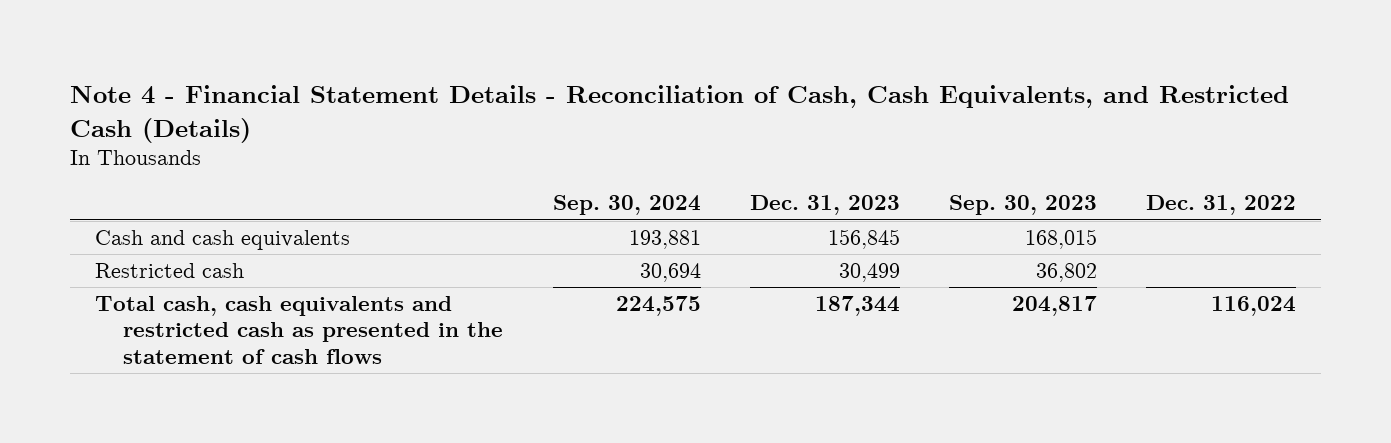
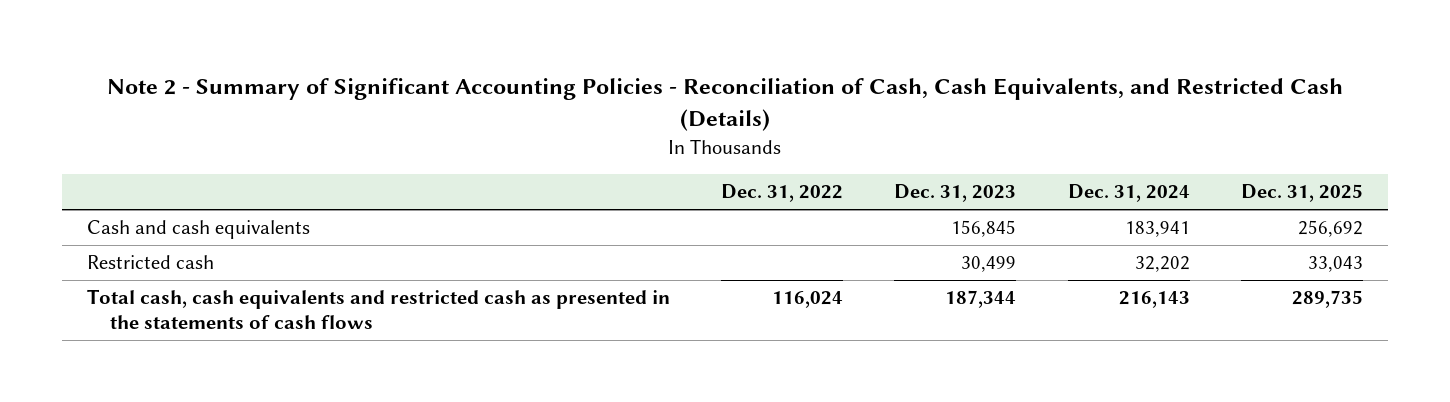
[70,85,1290,143] Note 4 - Financial Statement Details - Reconciliation of Cash, Cash Equivalents, and Restricted Cash (Details) -> [106,77,1343,131] Note 2 - Summary of Significant Accounting Policies - Reconciliation of Cash, Cash Equivalents, and Restricted Cash (Details)
[552,195,701,216] Sep. 30, 2024 -> none
[949,195,1098,216] Sep. 30, 2023 -> none
none -> [1067,184,1190,203] Dec. 31, 2024
none -> [1240,184,1363,203] Dec. 31, 2025
[95,295,504,364] Total cash, cash equivalents and restricted cash as presented in the statement of cash flows -> [87,289,671,330] Total cash, cash equivalents and restricted cash as presented in the statements of cash flows

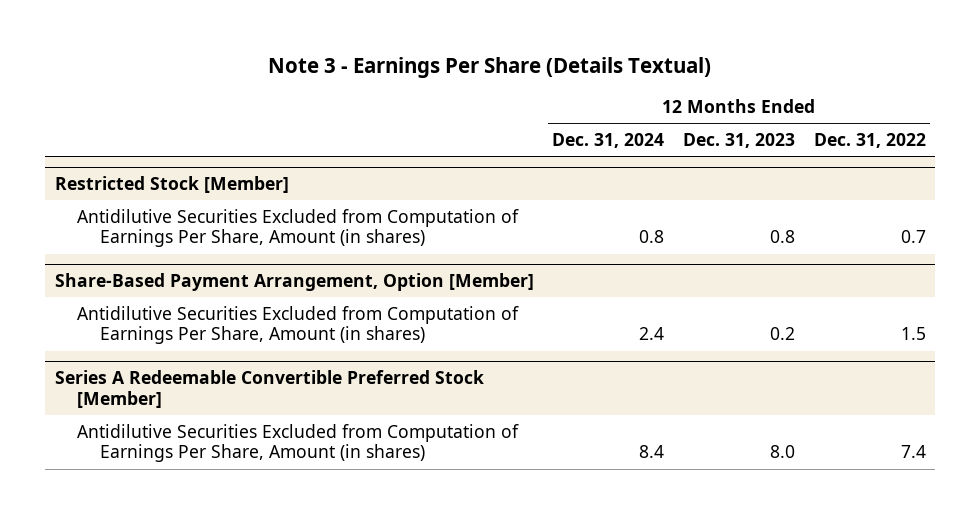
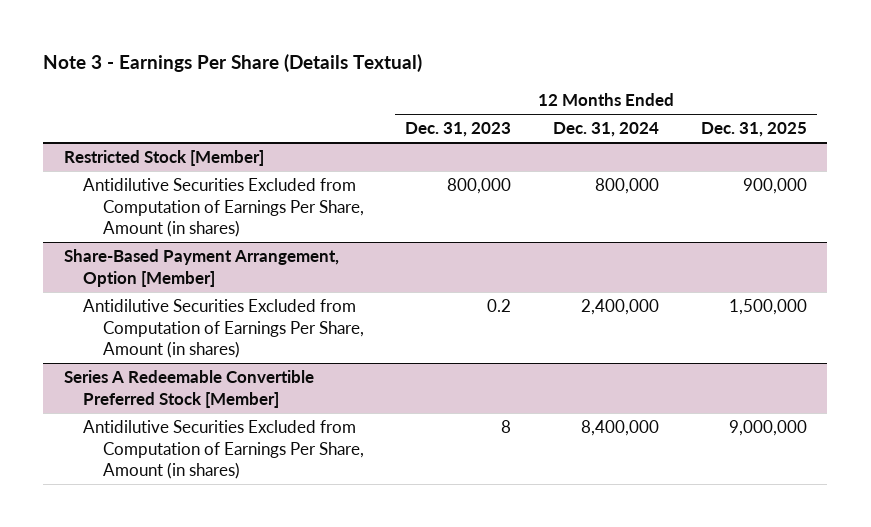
[813,133,926,149] Dec. 31, 2022 -> none
none -> [700,122,807,138] Dec. 31, 2025
[639,230,665,244] 0.8 -> [594,178,659,195] 800,000
[770,230,796,244] 0.8 -> [447,178,512,195] 800,000
[639,327,665,341] 2.4 -> [580,299,659,316] 2,400,000
[639,445,665,459] 8.4 -> [580,420,659,437] 8,400,000
[770,445,796,459] 8.0 -> [501,420,512,434] 8

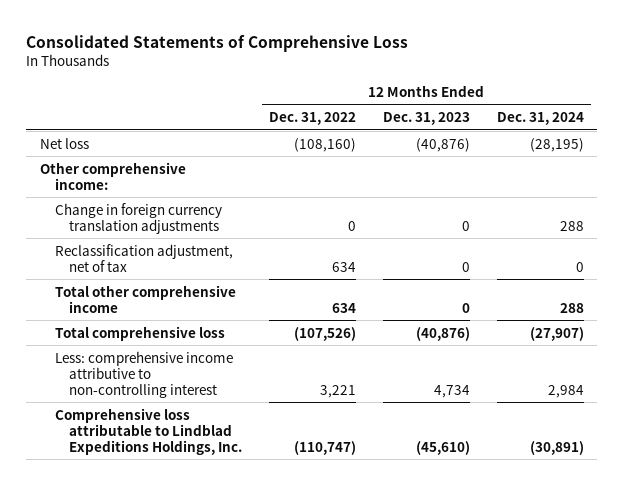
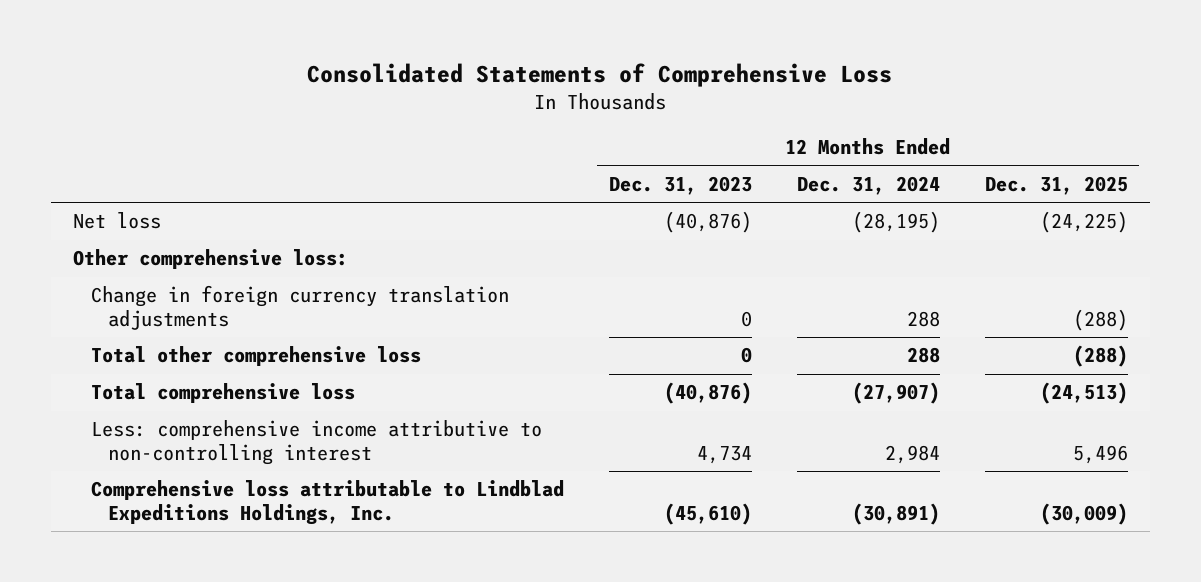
[269,112,357,126] Dec. 31, 2022 -> none
none -> [984,176,1128,196] Dec. 31, 2025
[39,161,186,190] Other comprehensive income: -> [73,249,349,270] Other comprehensive loss:
[54,243,233,272] Reclassification adjustment, net of tax -> none
[54,284,236,313] Total other comprehensive income -> [90,346,421,367] Total other comprehensive loss

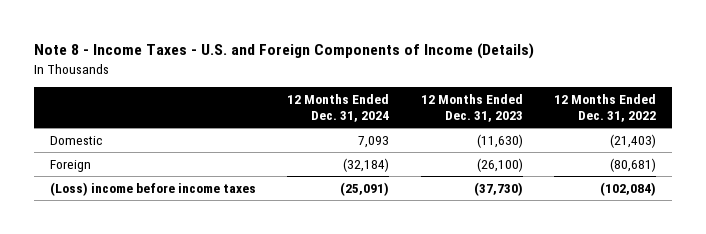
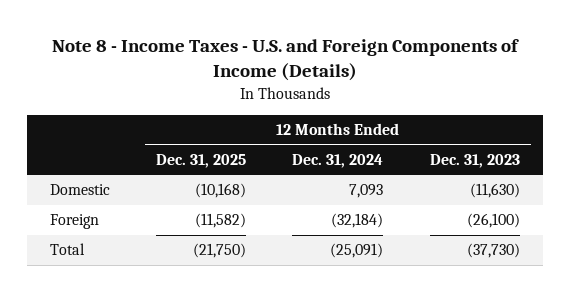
[553,93,656,123] 12 Months Ended Dec. 31, 2022 -> none
none -> [156,153,247,168] Dec. 31, 2025
[49,181,256,196] (Loss) income before income taxes -> [49,243,85,256] Total

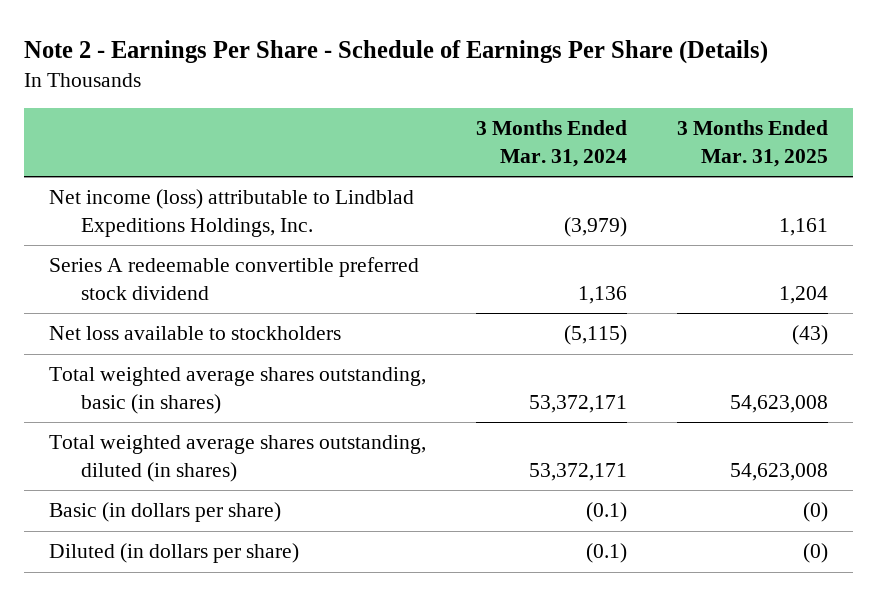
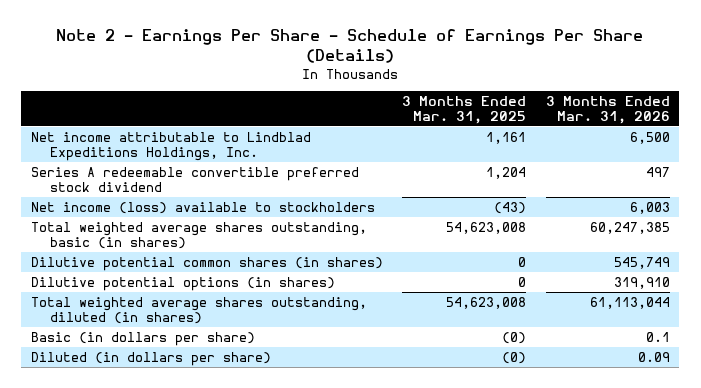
[476,120,628,167] 3 Months Ended Mar. 31, 2024 -> none
none -> [545,96,670,125] 3 Months Ended Mar. 31, 2026
[49,189,415,237] Net income (loss) attributable to Lindblad Expeditions Holdings, Inc. -> [30,131,311,161] Net income attributable to Lindblad Expeditions Holdings, Inc.
[49,326,342,341] Net loss available to stockholders -> [30,201,375,214] Net income (loss) available to stockholders
none -> [30,256,383,271] Dilutive potential common shares (in shares)
none -> [30,276,335,291] Dilutive potential options (in shares)

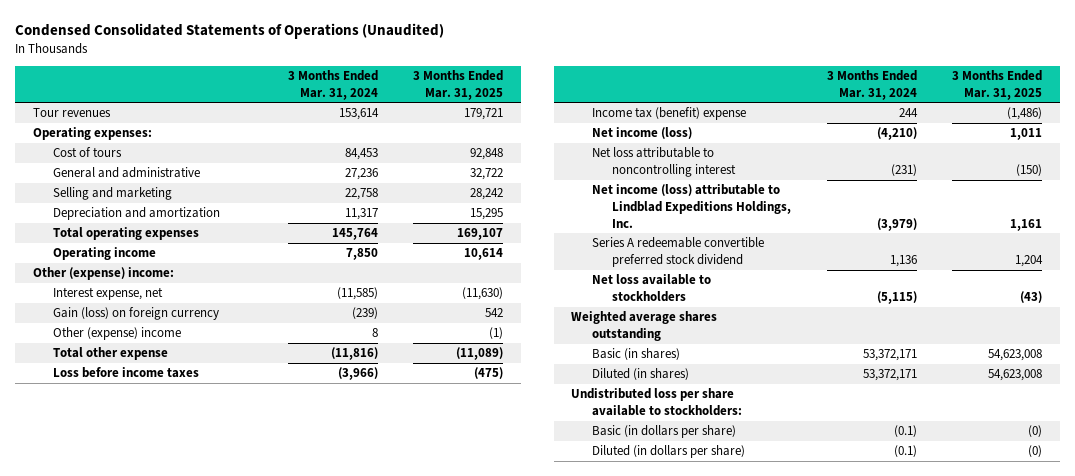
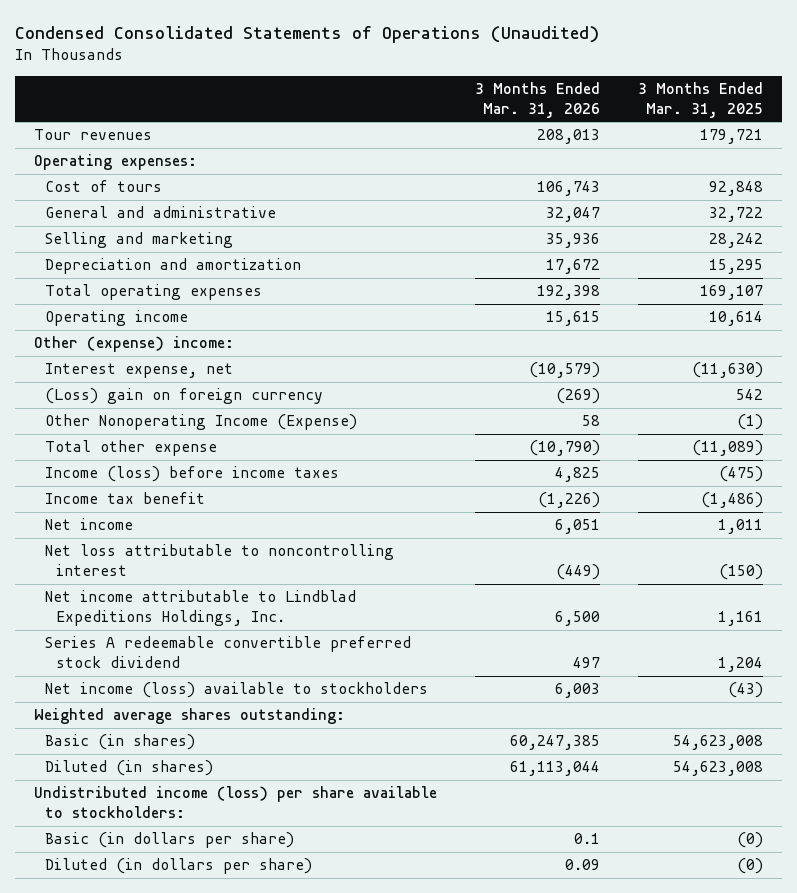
[287,70,378,100] 3 Months Ended Mar. 31, 2024 -> none
none -> [474,82,600,118] 3 Months Ended Mar. 31, 2026
[52,307,219,321] Gain (loss) on foreign currency -> [44,388,323,405] (Loss) gain on foreign currency
[52,327,181,341] Other (expense) income -> [44,414,357,431] Other Nonoperating Income (Expense)
[52,367,199,379] Loss before income taxes -> [44,466,339,483] Income (loss) before income taxes
[591,107,746,121] Income tax (benefit) expense -> [44,492,205,505] Income tax benefit
[591,127,692,140] Net income (loss) -> [44,518,133,531] Net income
[591,184,792,228] Net income (loss) attributable to Lindblad Expeditions Holdings, Inc. -> [44,590,356,627] Net income attributable to Lindblad Expeditions Holdings, Inc.
[591,274,711,302] Net loss available to stockholders -> [44,682,428,699] Net income (loss) available to stockholders
[571,311,718,341] Weighted average shares outstanding -> [33,708,345,725] Weighted average shares outstanding:
[571,388,742,416] Undistributed loss per share available to stockholders: -> [33,786,437,819] Undistributed income (loss) per share available to stockholders:

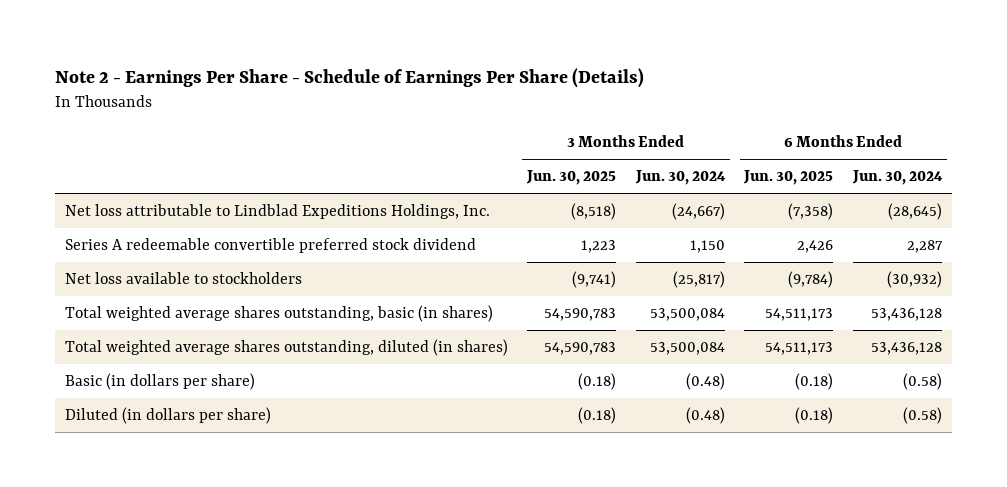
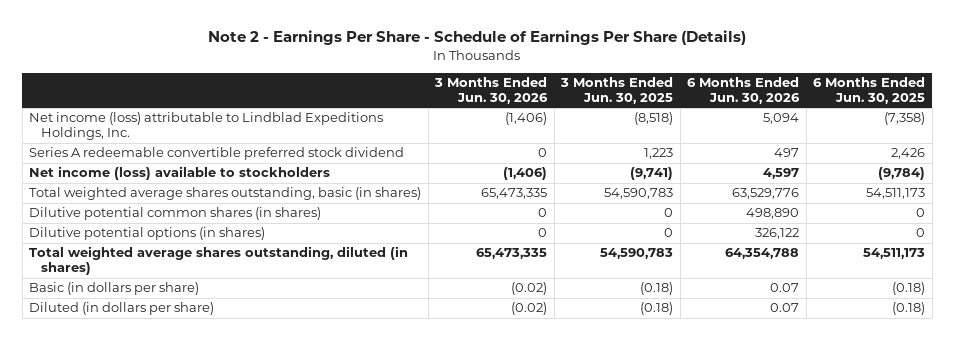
[634,170,726,186] Jun. 30, 2024 -> none
[851,170,943,186] Jun. 30, 2024 -> none
none -> [434,76,549,105] 3 Months Ended Jun. 30, 2026
none -> [687,76,801,105] 6 Months Ended Jun. 30, 2026
[64,204,490,220] Net loss attributable to Lindblad Expeditions Holdings, Inc. -> [29,112,384,141] Net income (loss) attributable to Lindblad Expeditions Holdings, Inc.
[64,272,302,285] Net loss available to stockholders -> [29,166,331,181] Net income (loss) available to stockholders
none -> [29,207,322,221] Dilutive potential common shares (in shares)
none -> [29,227,266,241] Dilutive potential options (in shares)

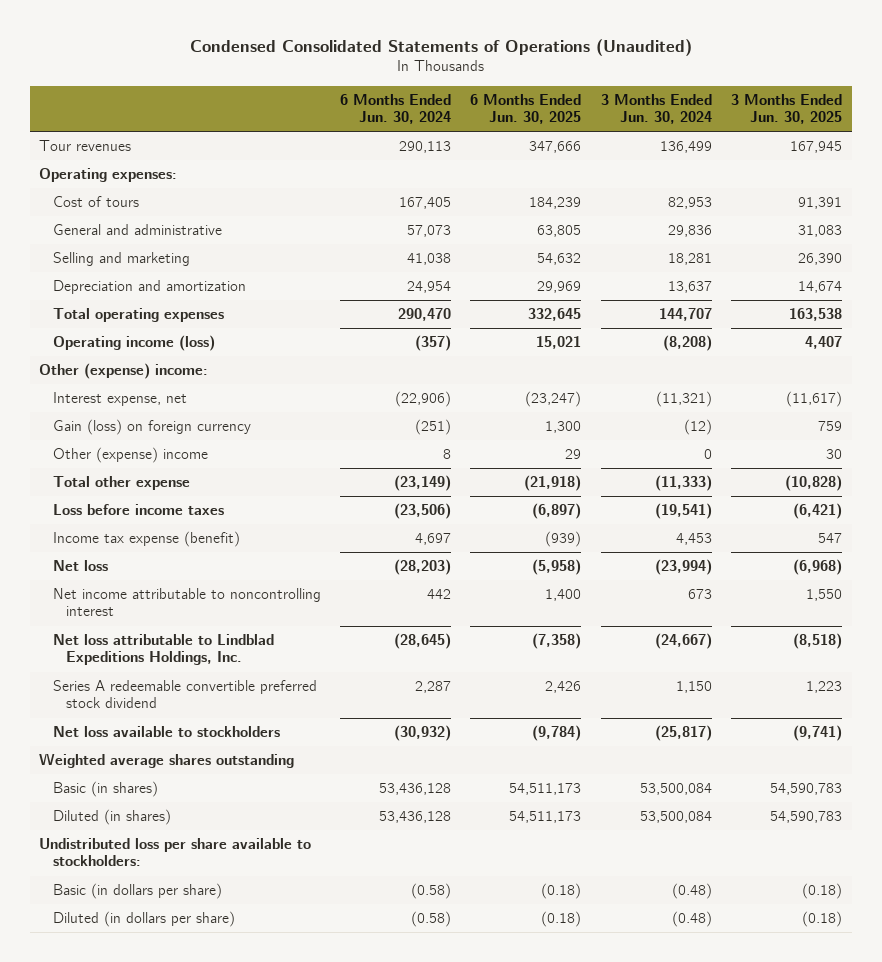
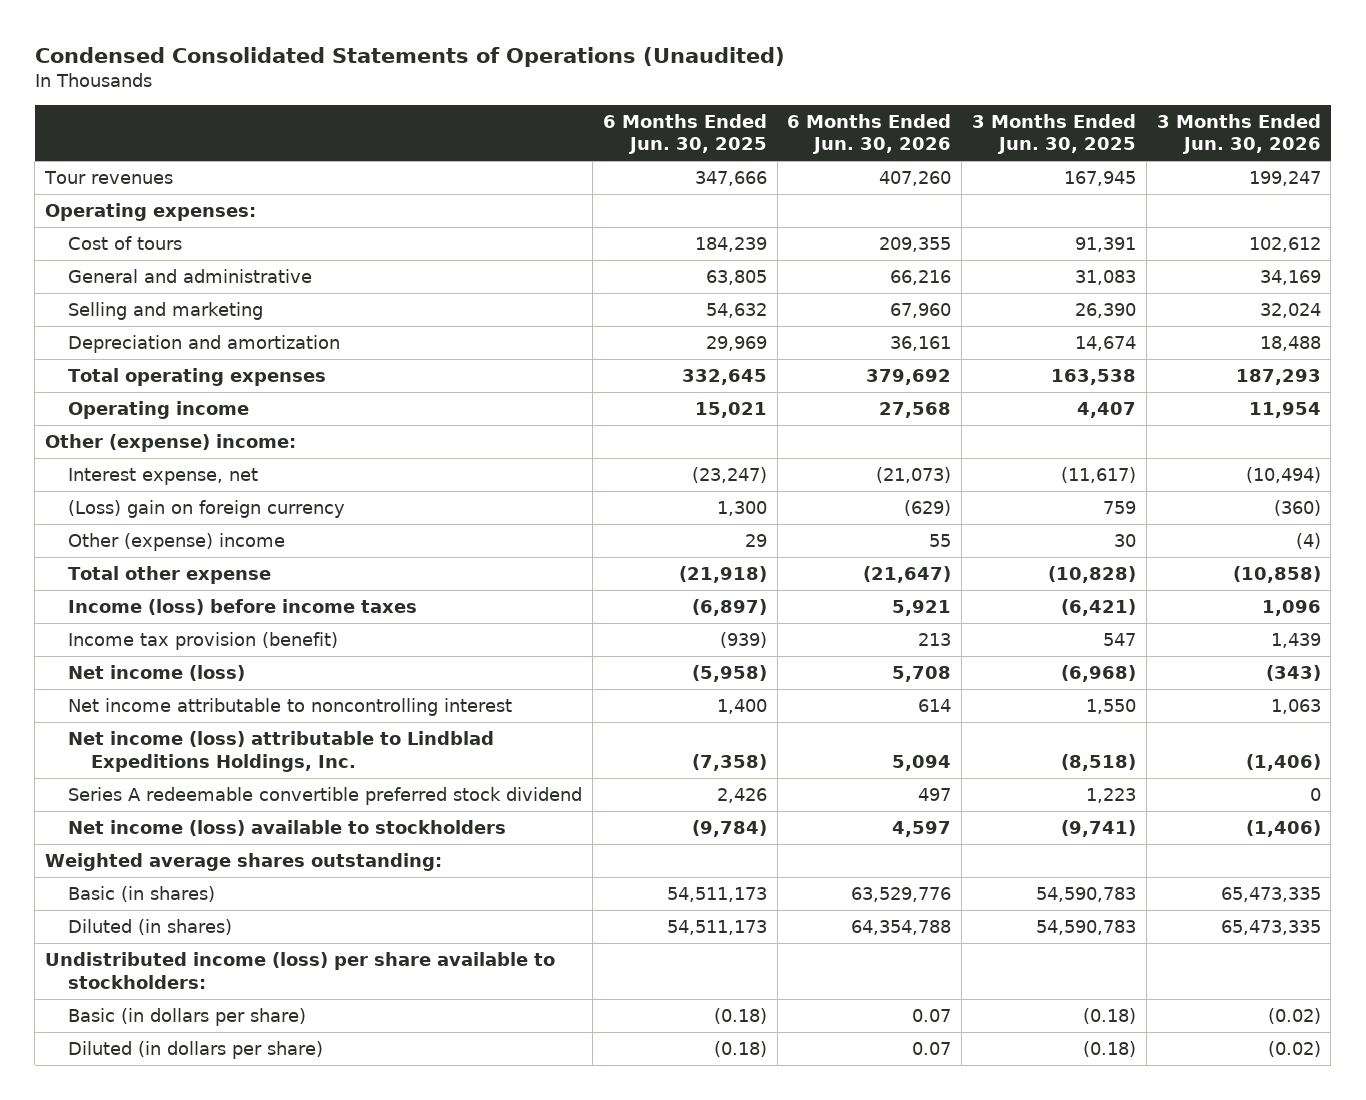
[339,93,451,125] 6 Months Ended Jun. 30, 2024 -> none
[600,93,712,125] 3 Months Ended Jun. 30, 2024 -> none
none -> [787,113,952,155] 6 Months Ended Jun. 30, 2026
none -> [1156,113,1321,155] 3 Months Ended Jun. 30, 2026
[52,335,215,352] Operating income (loss) -> [68,401,250,420] Operating income
[52,419,251,436] Gain (loss) on foreign currency -> [68,500,346,519] (Loss) gain on foreign currency
[52,504,224,516] Loss before income taxes -> [68,599,418,616] Income (loss) before income taxes
[52,531,240,548] Income tax expense (benefit) -> [68,632,339,651] Income tax provision (benefit)
[52,560,108,572] Net loss -> [68,665,246,682] Net income (loss)
[52,634,274,666] Net loss attributable to Lindblad Expeditions Holdings, Inc. -> [68,731,495,772] Net income (loss) attributable to Lindblad Expeditions Holdings, Inc.
[52,726,280,738] Net loss available to stockholders -> [68,820,507,837] Net income (loss) available to stockholders
[39,753,295,769] Weighted average shares outstanding -> [45,853,443,872] Weighted average shares outstanding:
[39,838,312,867] Undistributed loss per share available to stockholders: -> [45,952,556,989] Undistributed income (loss) per share available to stockholders:

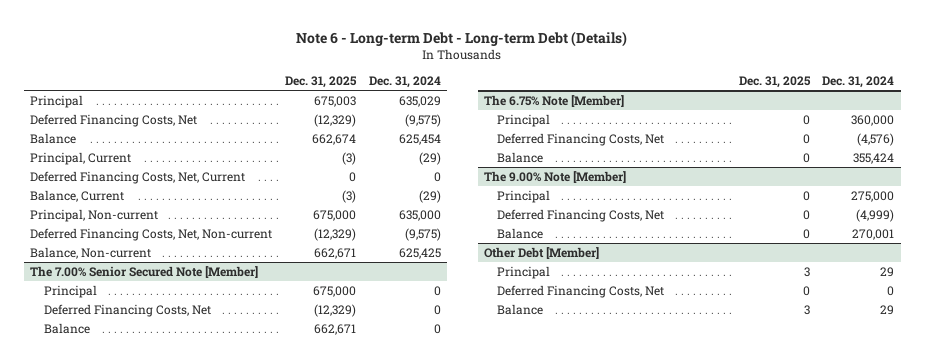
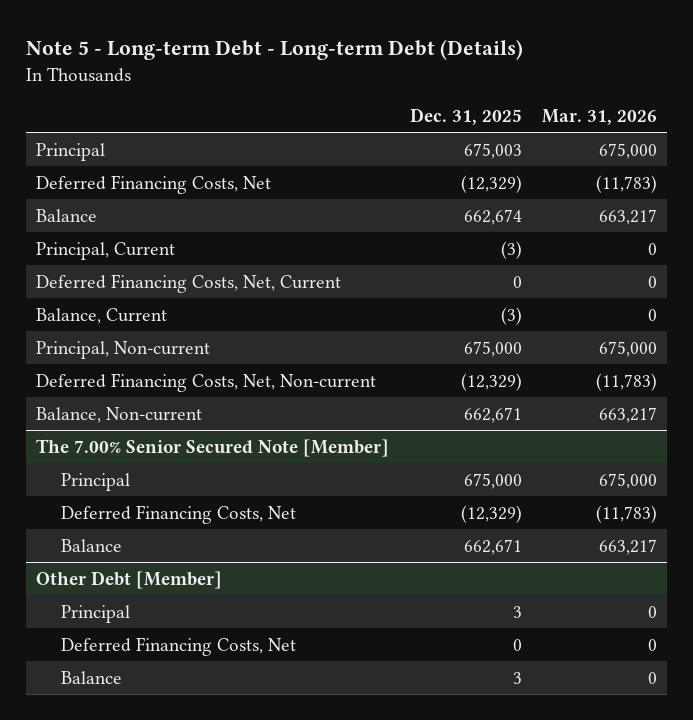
[296,30,628,47] Note 6 - Long-term Debt - Long-term Debt (Details) -> [26,39,524,61] Note 5 - Long-term Debt - Long-term Debt (Details)
[368,76,441,89] Dec. 31, 2024 -> none
none -> [541,109,657,126] Mar. 31, 2026
[483,94,624,107] The 6.75% Note [Member] -> none
[497,113,551,127] Principal -> none
[497,132,665,146] Deferred Financing Costs, Net -> none
[497,151,544,163] Balance -> none
[483,170,626,183] The 9.00% Note [Member] -> none
[497,189,551,203] Principal -> none
[497,208,665,222] Deferred Financing Costs, Net -> none
[497,227,544,239] Balance -> none

